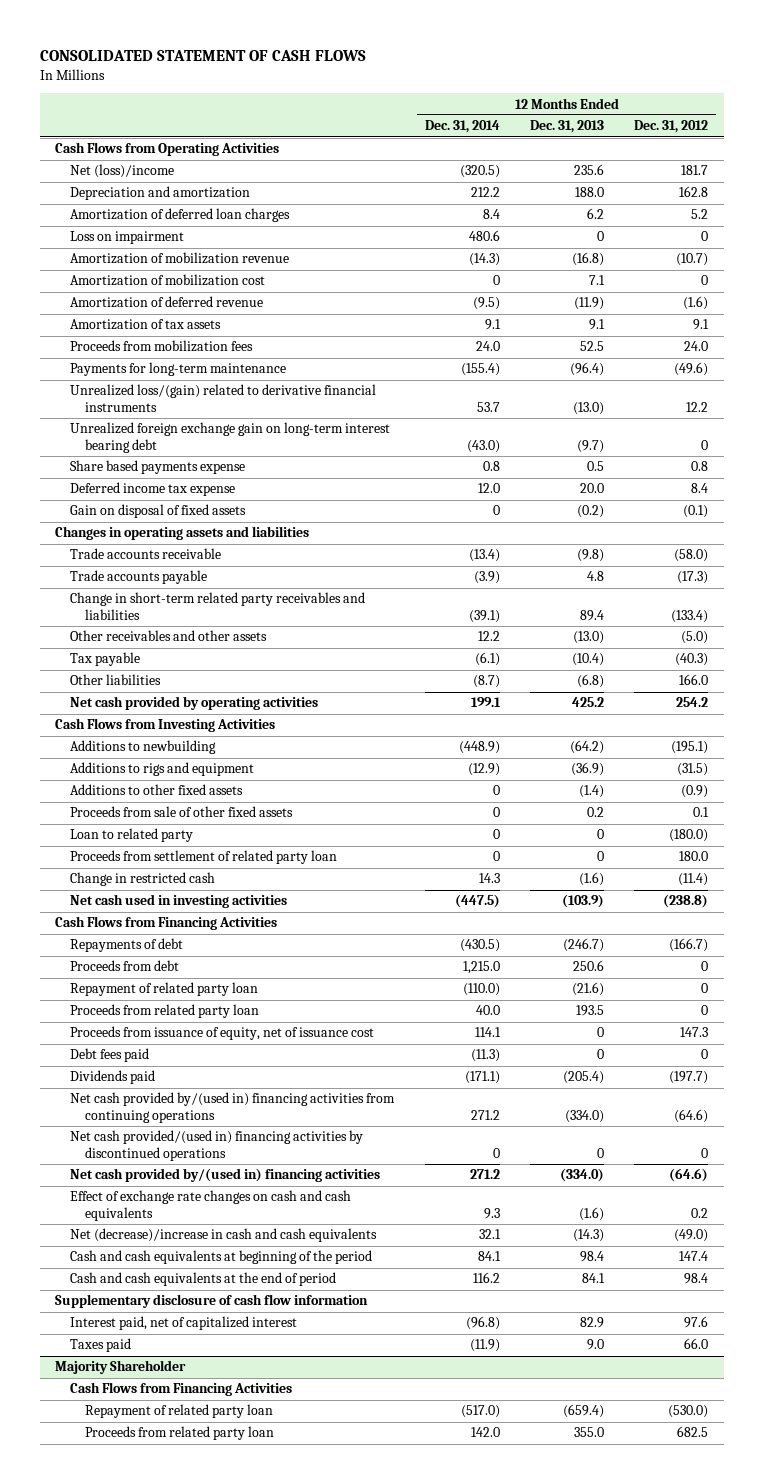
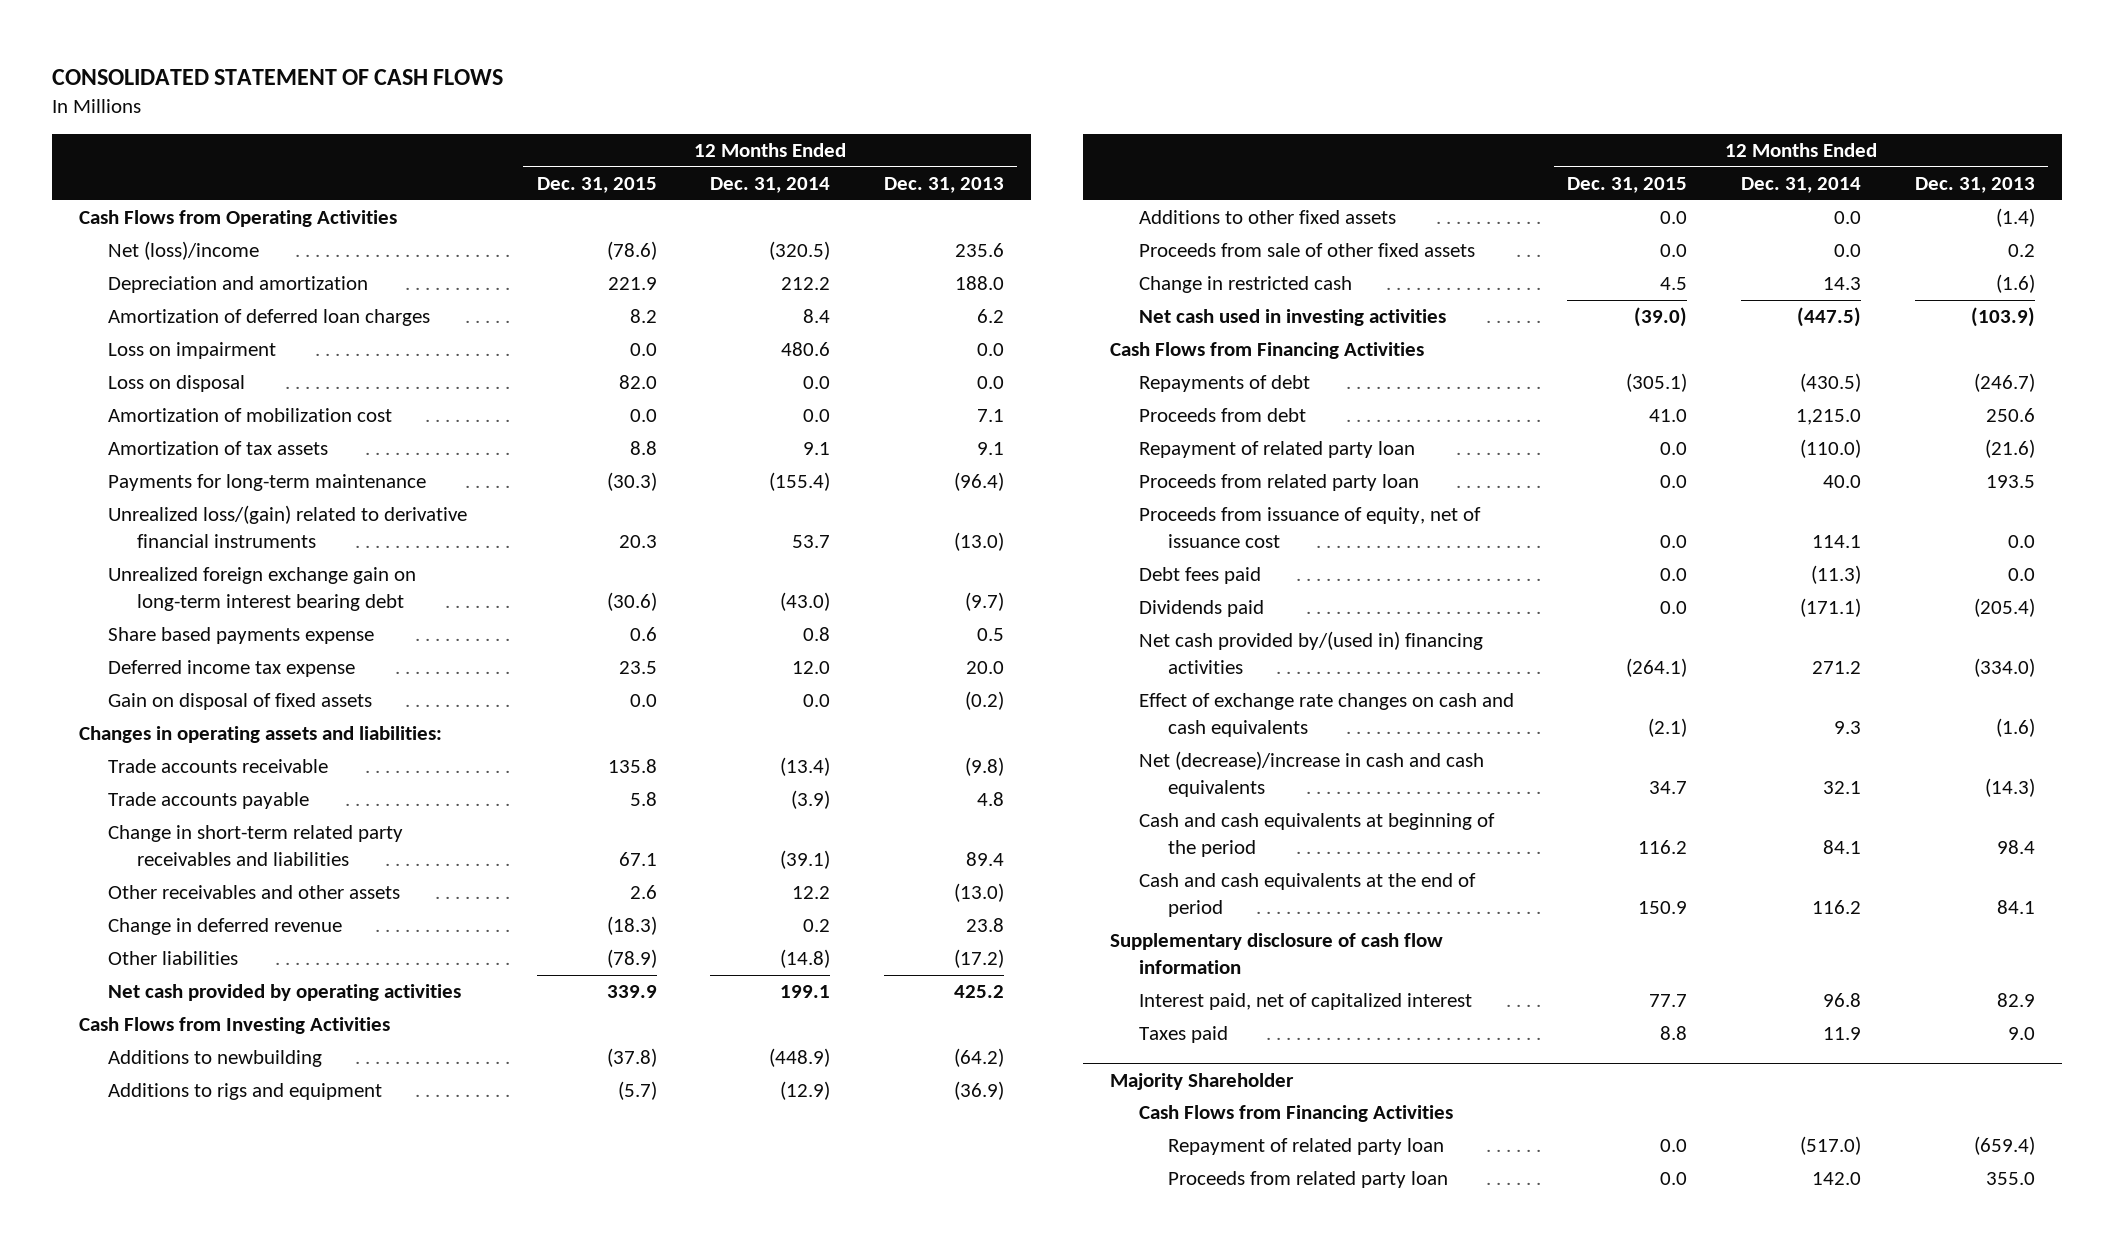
[634,120,709,134] Dec. 31, 2012 -> none
none -> [536,177,657,194] Dec. 31, 2015
[70,252,290,265] Amortization of mobilization revenue -> none
[70,296,264,309] Amortization of deferred revenue -> none
[597,231,605,242] 0 -> [976,343,1004,357] 0.0
none -> [107,375,245,393] Loss on disposal
[492,275,500,286] 0 -> [803,409,831,423] 0.0
[70,340,254,353] Proceeds from mobilization fees -> none
[492,505,500,516] 0 -> [803,694,831,708] 0.0
[55,526,310,541] Changes in operating assets and liabilities -> [78,726,442,744] Changes in operating assets and liabilities:
[70,652,141,667] Tax payable -> none
none -> [107,918,342,936] Change in deferred revenue
[472,675,500,689] (8.7) -> [780,949,831,969] (14.8)
[577,674,605,689] (6.8) -> [953,949,1004,969] (17.2)
[70,828,194,843] Loan to related party -> none
[70,850,338,865] Proceeds from settlement of related party loan -> none
[492,785,500,796] 0 -> [1834,211,1862,225] 0.0
[492,807,500,818] 0 -> [1834,244,1862,258] 0.0
[597,1027,605,1038] 0 -> [2007,535,2035,549] 0.0
[597,1049,605,1060] 0 -> [2007,568,2035,582] 0.0
[70,1092,396,1124] Net cash provided by/(used in) financing activities from continuing operations -> none
[70,1130,364,1162] Net cash provided/(used in) financing activities by discontinued operations -> none
[465,1316,500,1331] (96.8) -> [1823,993,1862,1008] 96.8
[469,1339,500,1353] (11.9) -> [1823,1027,1862,1041] 11.9

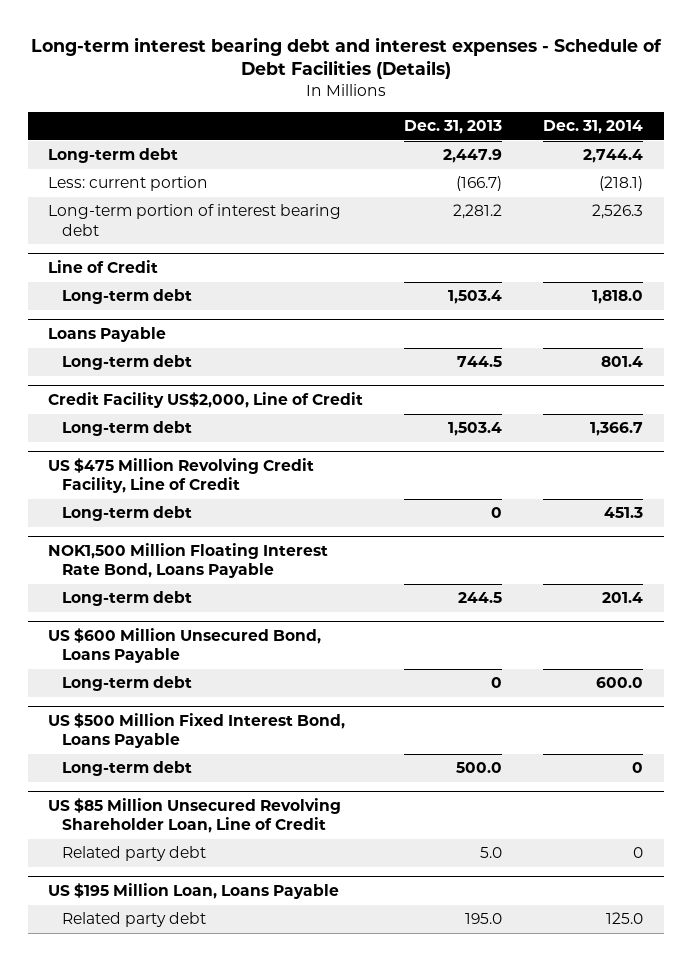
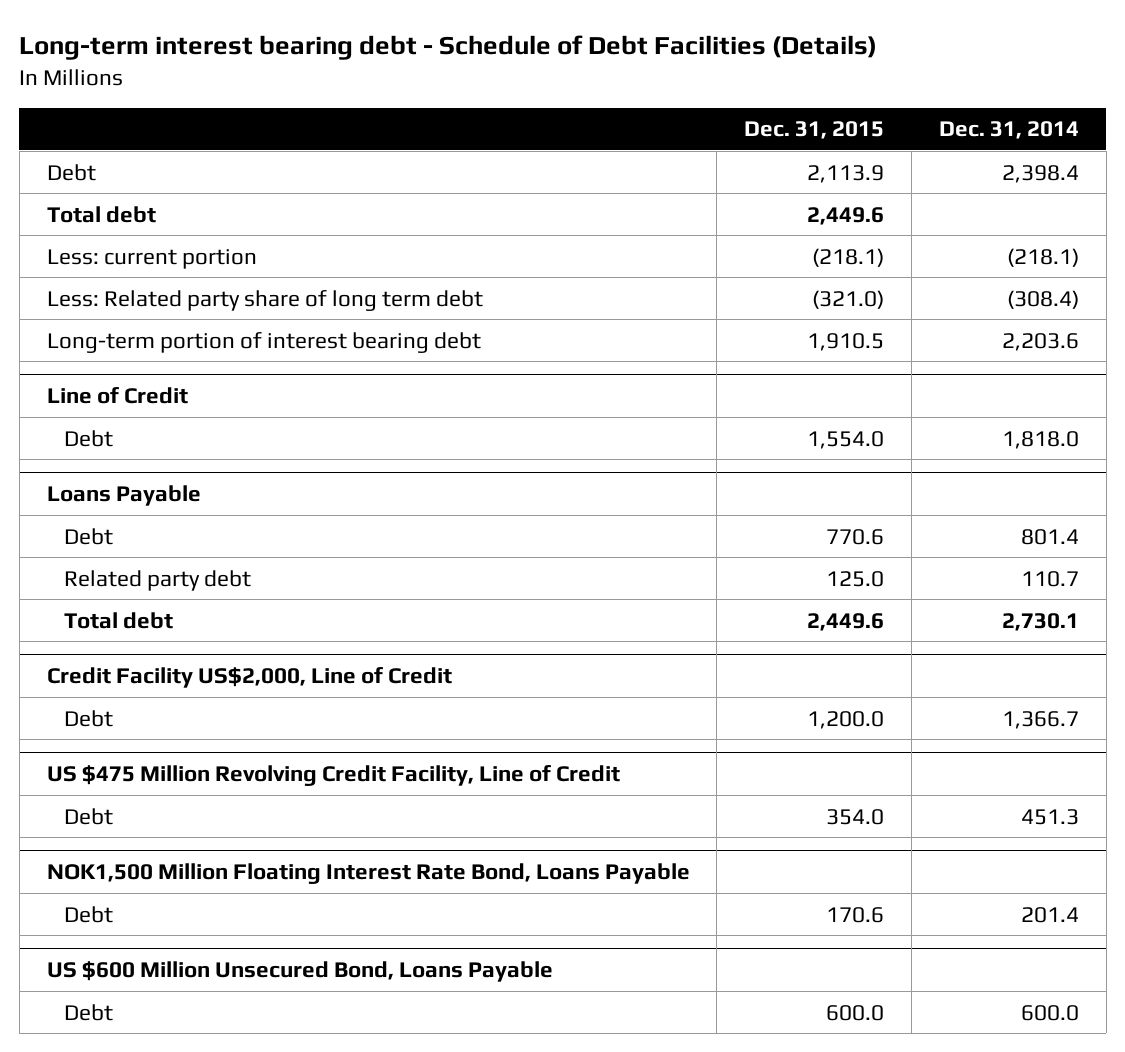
[30,36,662,80] Long-term interest bearing debt and interest expenses - Schedule of Debt Facilities (Details) -> [19,35,878,61] Long-term interest bearing debt - Schedule of Debt Facilities (Details)
[404,120,503,135] Dec. 31, 2013 -> none
none -> [744,121,885,140] Dec. 31, 2015
[48,148,179,164] Long-term debt -> [46,163,96,181] Debt
[583,149,644,164] 2,744.4 -> [1001,164,1079,183] 2,398.4
none -> [46,205,156,223] Total debt
none -> [46,289,483,311] Less: Related party share of long term debt
[592,204,644,220] 2,526.3 -> [1001,332,1079,351] 2,203.6
[62,289,193,305] Long-term debt -> [64,429,114,447] Debt
[62,355,193,371] Long-term debt -> [64,527,114,545] Debt
none -> [64,569,252,591] Related party debt
none -> [64,611,174,629] Total debt
[62,421,193,437] Long-term debt -> [64,709,114,727] Debt
[62,506,193,522] Long-term debt -> [64,807,114,825] Debt
[62,591,193,607] Long-term debt -> [64,905,114,923] Debt
[48,713,346,749] US $500 Million Fixed Interest Bond, Loans Payable -> none
[62,761,193,777] Long-term debt -> none
[48,798,342,834] US $85 Million Unsecured Revolving Shareholder Loan, Line of Credit -> none
[62,846,207,862] Related party debt -> none
[48,883,340,900] US $195 Million Loan, Loans Payable -> none
[62,912,207,928] Related party debt -> none
[62,676,193,692] Long-term debt -> [64,1003,114,1021] Debt

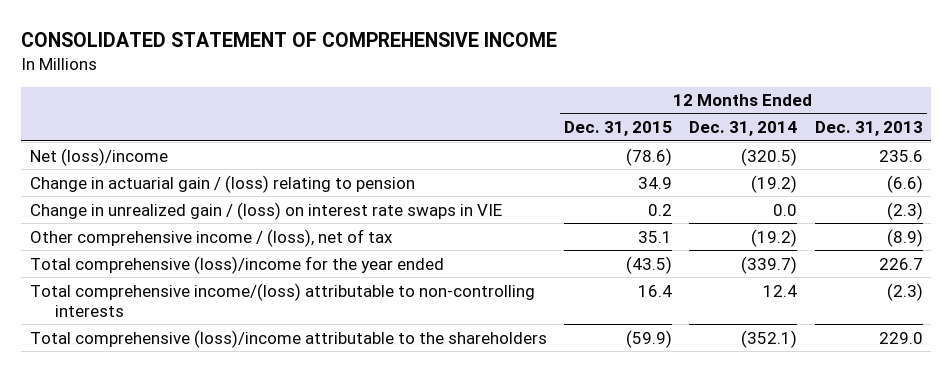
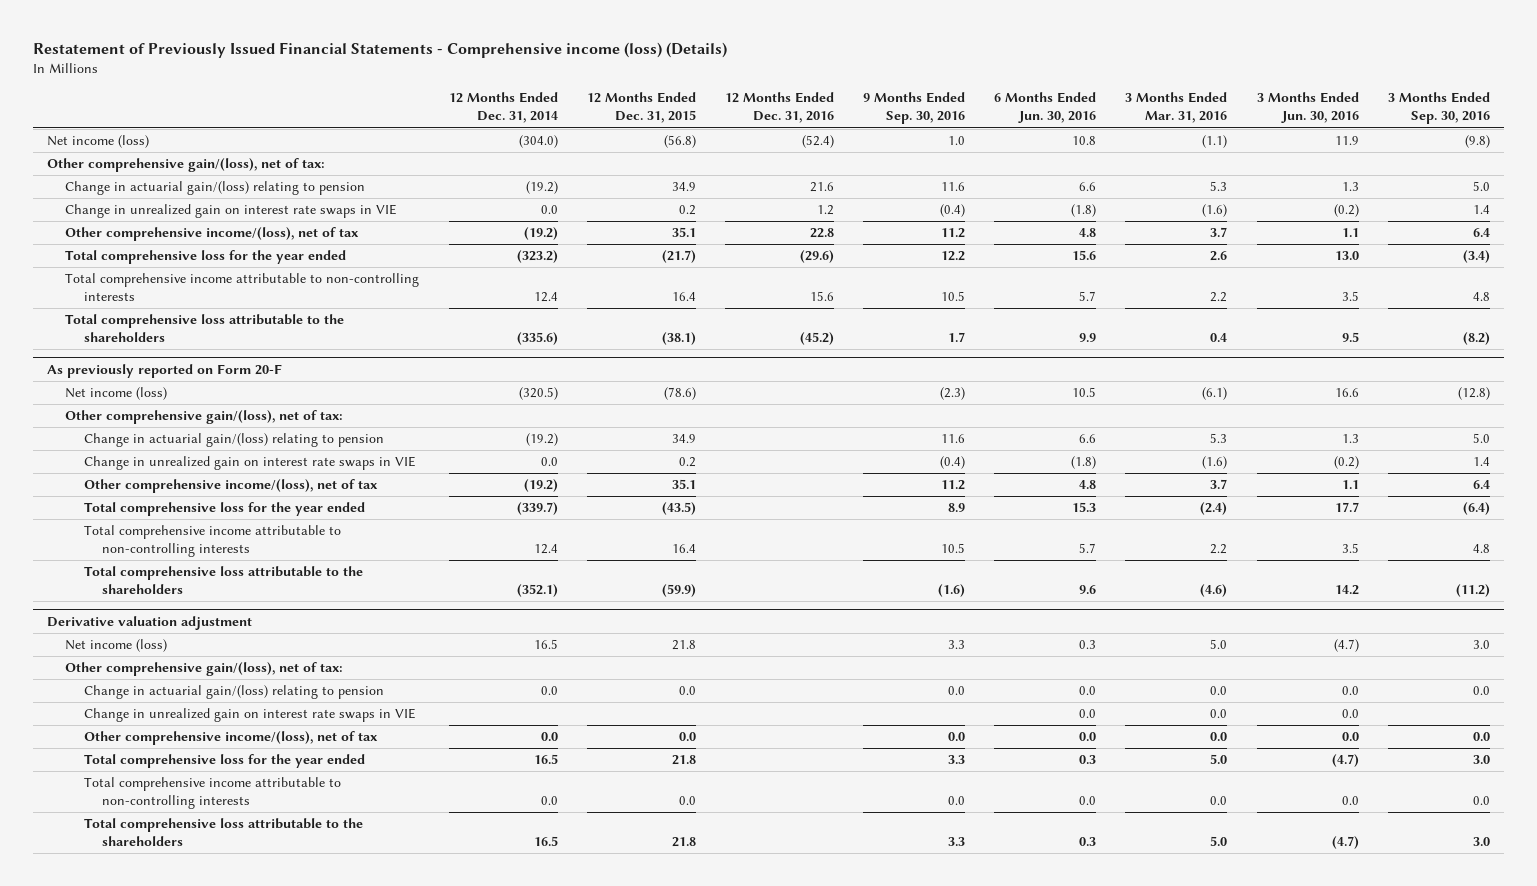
[20,32,557,48] CONSOLIDATED STATEMENT OF COMPREHENSIVE INCOME -> [32,41,727,58] Restatement of Previously Issued Financial Statements - Comprehensive income (loss) (Details)
[814,121,923,137] Dec. 31, 2013 -> none
none -> [724,92,834,124] 12 Months Ended Dec. 31, 2016
none -> [863,92,966,125] 9 Months Ended Sep. 30, 2016
none -> [994,92,1097,124] 6 Months Ended Jun. 30, 2016
none -> [1125,92,1228,124] 3 Months Ended Mar. 31, 2016
none -> [1256,92,1359,124] 3 Months Ended Jun. 30, 2016
none -> [1387,92,1490,125] 3 Months Ended Sep. 30, 2016
[29,147,168,166] Net (loss)/income -> [47,135,150,149] Net income (loss)
[625,147,672,166] (78.6) -> [663,135,696,149] (56.8)
[741,147,798,166] (320.5) -> [518,135,558,149] (304.0)
none -> [47,158,326,173] Other comprehensive gain/(loss), net of tax:
[29,174,415,193] Change in actuarial gain / (loss) relating to pension -> [65,181,366,196] Change in actuarial gain/(loss) relating to pension
[29,201,502,220] Change in unrealized gain / (loss) on interest rate swaps in VIE -> [65,204,398,219] Change in unrealized gain on interest rate swaps in VIE
[29,228,393,247] Other comprehensive income / (loss), net of tax -> [65,227,360,242] Other comprehensive income/(loss), net of tax
[29,255,444,274] Total comprehensive (loss)/income for the year ended -> [65,250,347,265] Total comprehensive loss for the year ended
[625,255,672,274] (43.5) -> [661,250,696,264] (21.7)
[741,255,798,274] (339.7) -> [516,250,558,264] (323.2)
[29,282,535,317] Total comprehensive income/(loss) attributable to non-controlling interests -> [65,273,420,302] Total comprehensive income attributable to non-controlling interests
[29,329,547,348] Total comprehensive (loss)/income attributable to the shareholders -> [65,314,345,343] Total comprehensive loss attributable to the shareholders
[625,329,672,348] (59.9) -> [661,332,696,346] (38.1)
[741,329,798,348] (352.1) -> [516,332,558,346] (335.6)
none -> [47,364,283,379] As previously reported on Form 20-F
none -> [65,387,168,401] Net income (loss)
none -> [65,410,344,425] Other comprehensive gain/(loss), net of tax:
none -> [83,433,384,448] Change in actuarial gain/(loss) relating to pension
none -> [83,456,416,471] Change in unrealized gain on interest rate swaps in VIE
none -> [83,479,378,494] Other comprehensive income/(loss), net of tax
none -> [83,502,365,517] Total comprehensive loss for the year ended
none -> [83,525,341,558] Total comprehensive income attributable to non-controlling interests
none -> [83,566,363,595] Total comprehensive loss attributable to the shareholders
none -> [47,616,253,631] Derivative valuation adjustment
none -> [65,639,168,653] Net income (loss)
none -> [65,662,344,677] Other comprehensive gain/(loss), net of tax:
none -> [83,685,384,700] Change in actuarial gain/(loss) relating to pension
none -> [83,708,416,723] Change in unrealized gain on interest rate swaps in VIE
none -> [83,731,378,746] Other comprehensive income/(loss), net of tax
none -> [83,754,365,769] Total comprehensive loss for the year ended
none -> [83,777,341,810] Total comprehensive income attributable to non-controlling interests
none -> [83,818,363,847] Total comprehensive loss attributable to the shareholders

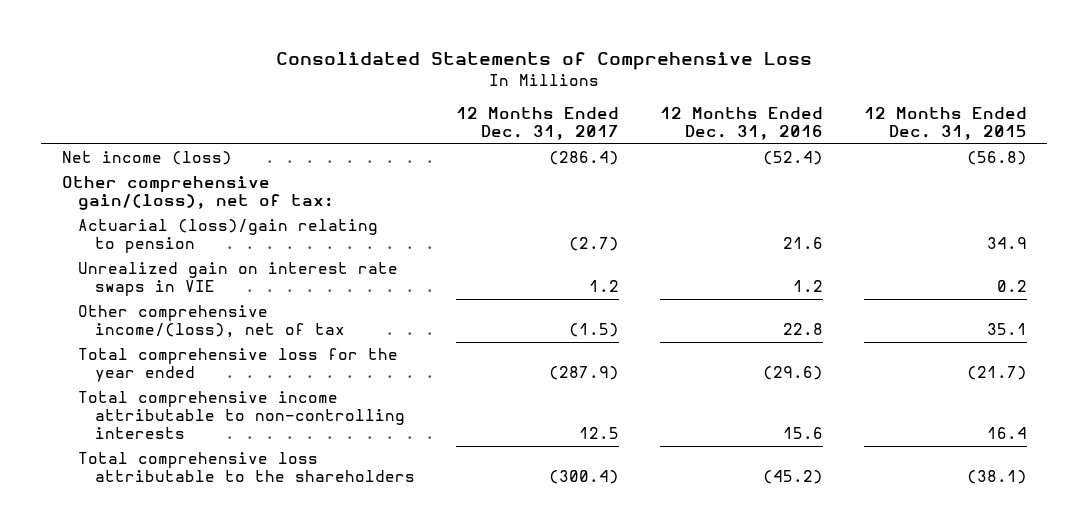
[32,41,727,58] Restatement of Previously Issued Financial Statements - Comprehensive income (loss) (Details) -> [276,52,813,71] Consolidated Statements of Comprehensive Loss
[448,92,558,124] 12 Months Ended Dec. 31, 2014 -> none
[863,92,966,125] 9 Months Ended Sep. 30, 2016 -> none
[994,92,1097,124] 6 Months Ended Jun. 30, 2016 -> none
[1125,92,1228,124] 3 Months Ended Mar. 31, 2016 -> none
[1256,92,1359,124] 3 Months Ended Jun. 30, 2016 -> none
[1387,92,1490,125] 3 Months Ended Sep. 30, 2016 -> none
none -> [455,107,619,141] 12 Months Ended Dec. 31, 2017
[65,181,366,196] Change in actuarial gain/(loss) relating to pension -> [78,219,379,254] Actuarial (loss)/gain relating to pension
[65,204,398,219] Change in unrealized gain on interest rate swaps in VIE -> [78,262,399,297] Unrealized gain on interest rate swaps in VIE
[47,364,283,379] As previously reported on Form 20-F -> none
[65,387,168,401] Net income (loss) -> none
[65,410,344,425] Other comprehensive gain/(loss), net of tax: -> none
[83,433,384,448] Change in actuarial gain/(loss) relating to pension -> none
[83,456,416,471] Change in unrealized gain on interest rate swaps in VIE -> none
[83,479,378,494] Other comprehensive income/(loss), net of tax -> none
[83,502,365,517] Total comprehensive loss for the year ended -> none
[83,525,341,558] Total comprehensive income attributable to non-controlling interests -> none
[83,566,363,595] Total comprehensive loss attributable to the shareholders -> none
[47,616,253,631] Derivative valuation adjustment -> none
[65,639,168,653] Net income (loss) -> none
[65,662,344,677] Other comprehensive gain/(loss), net of tax: -> none
[83,685,384,700] Change in actuarial gain/(loss) relating to pension -> none
[83,708,416,723] Change in unrealized gain on interest rate swaps in VIE -> none
[83,731,378,746] Other comprehensive income/(loss), net of tax -> none
[83,754,365,769] Total comprehensive loss for the year ended -> none
[83,777,341,810] Total comprehensive income attributable to non-controlling interests -> none
[83,818,363,847] Total comprehensive loss attributable to the shareholders -> none

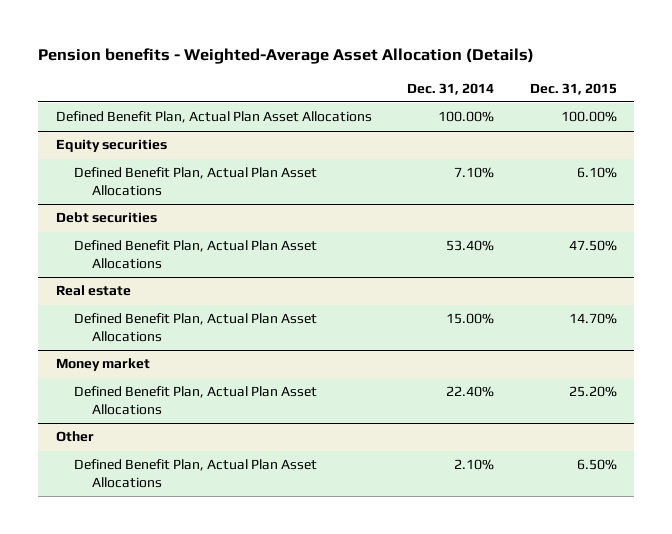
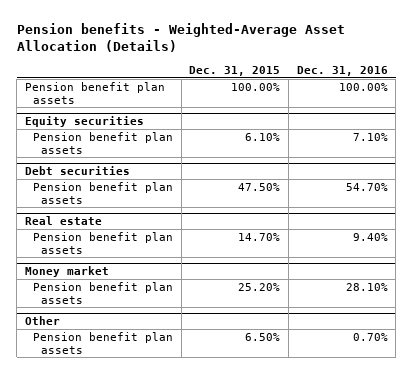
[407,82,495,95] Dec. 31, 2014 -> none
none -> [296,66,388,77] Dec. 31, 2016
[55,111,372,124] Defined Benefit Plan, Actual Plan Asset Allocations -> [24,81,165,104] Pension benefit plan assets
[74,167,318,197] Defined Benefit Plan, Actual Plan Asset Allocations -> [33,131,174,154] Pension benefit plan assets
[74,240,318,270] Defined Benefit Plan, Actual Plan Asset Allocations -> [33,181,174,204] Pension benefit plan assets
[74,313,318,343] Defined Benefit Plan, Actual Plan Asset Allocations -> [33,231,174,254] Pension benefit plan assets
[74,386,318,416] Defined Benefit Plan, Actual Plan Asset Allocations -> [33,281,174,304] Pension benefit plan assets
[74,459,318,489] Defined Benefit Plan, Actual Plan Asset Allocations -> [33,331,174,354] Pension benefit plan assets

